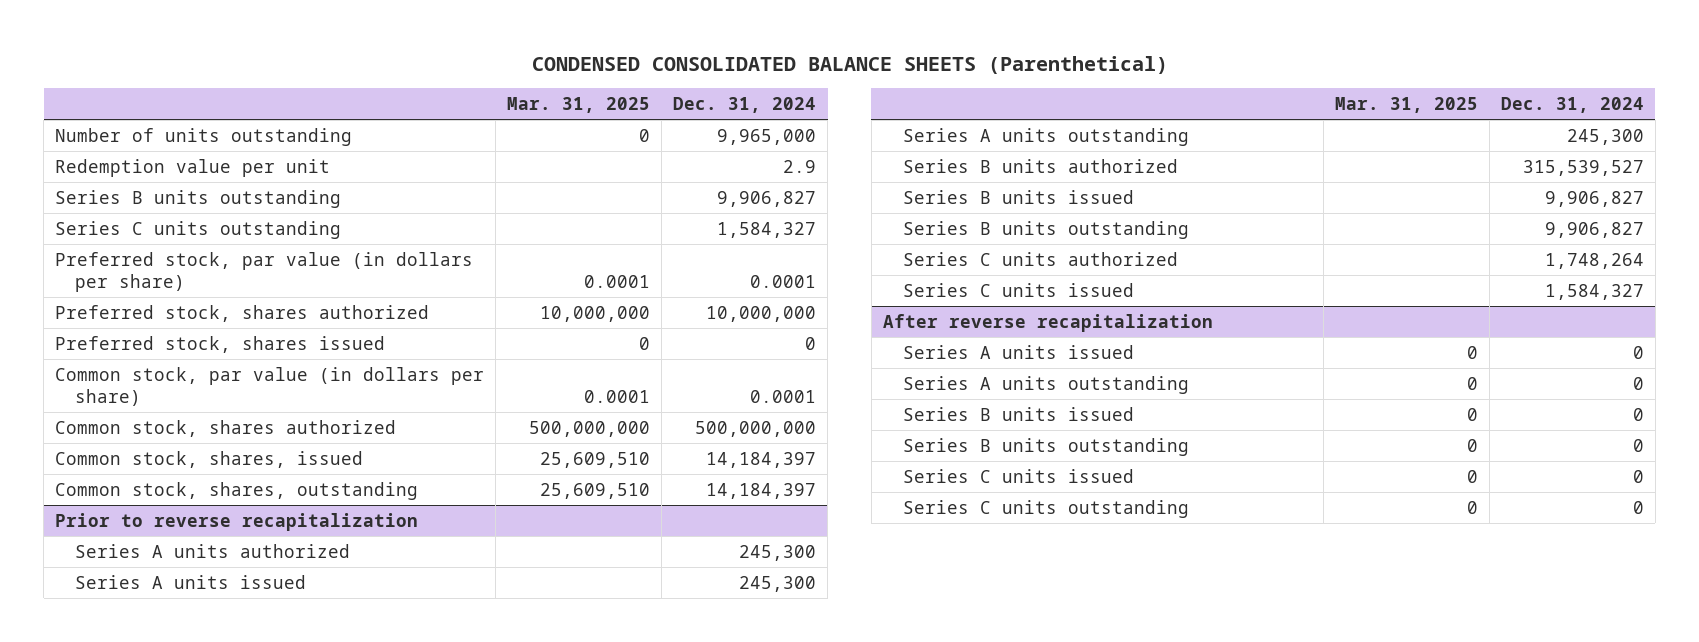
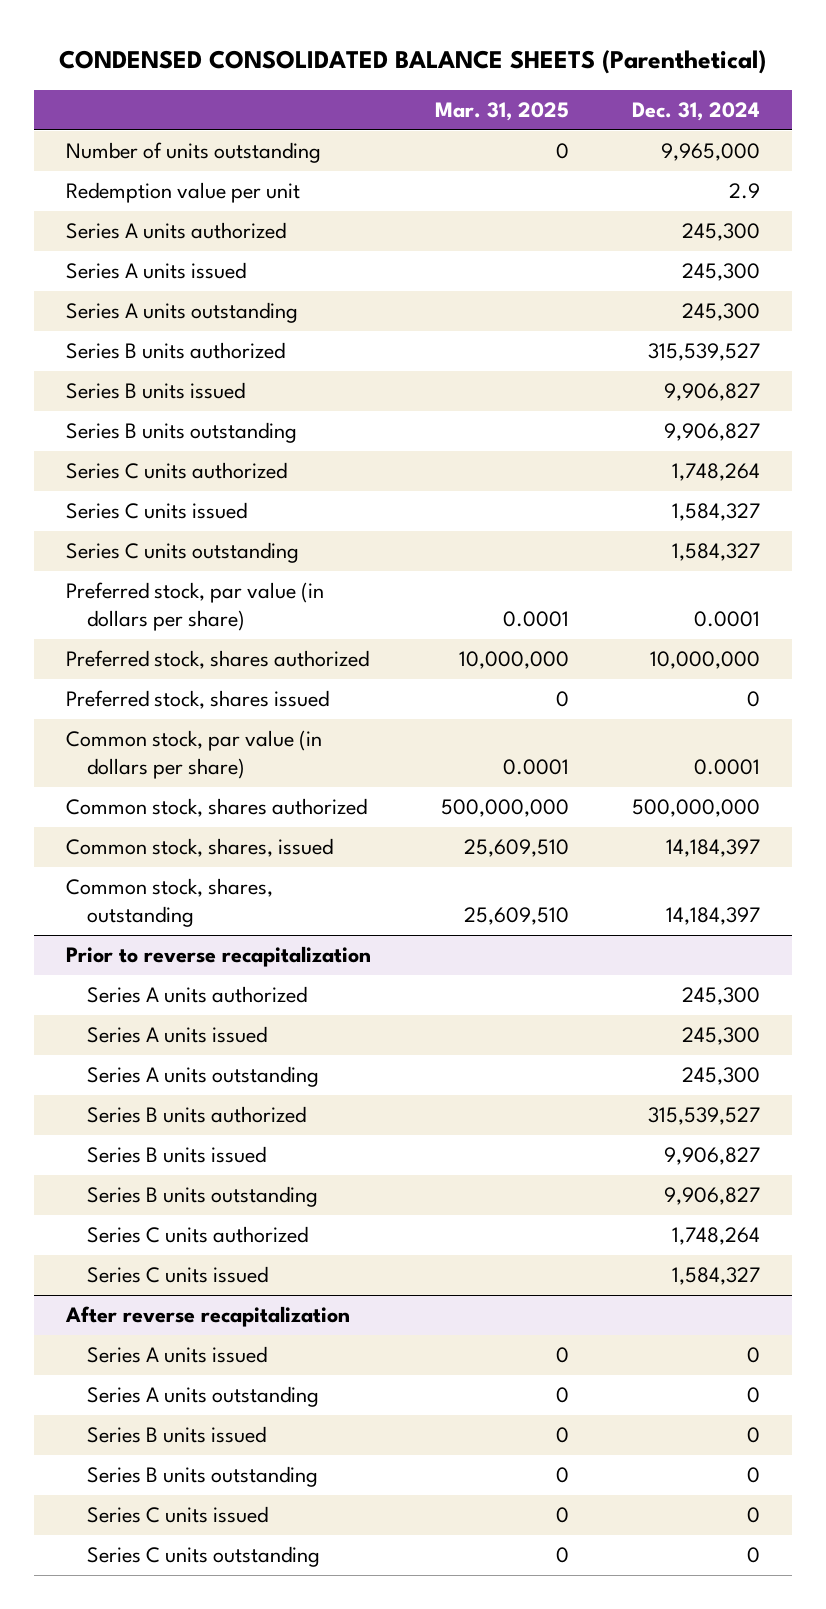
none -> [65,222,286,240] Series A units authorized
none -> [65,262,246,280] Series A units issued
none -> [65,302,298,324] Series A units outstanding
none -> [65,342,285,360] Series B units authorized
none -> [65,382,245,400] Series B units issued
none -> [65,462,287,480] Series C units authorized
none -> [65,502,247,520] Series C units issued

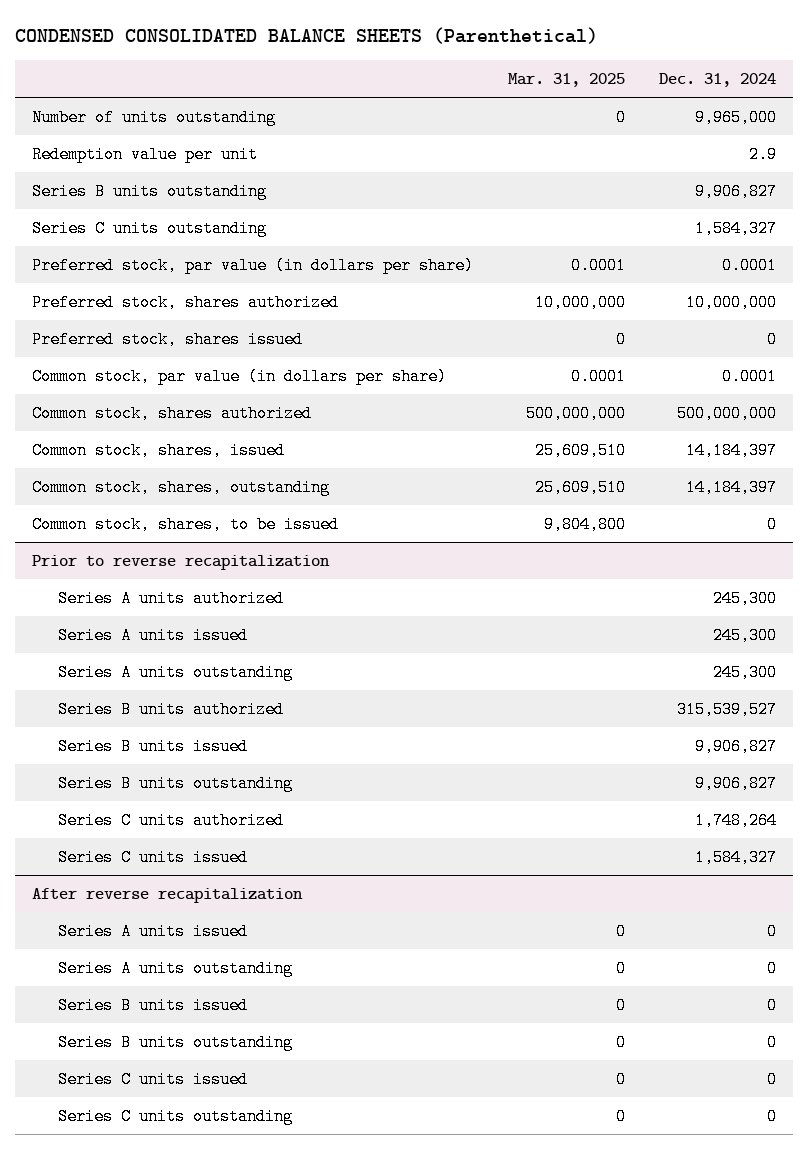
[65,222,286,240] Series A units authorized -> none
[65,262,246,280] Series A units issued -> none
[65,302,298,324] Series A units outstanding -> none
[65,342,285,360] Series B units authorized -> none
[65,382,245,400] Series B units issued -> none
[65,462,287,480] Series C units authorized -> none
[65,502,247,520] Series C units issued -> none
none -> [32,515,340,533] Common stock, shares, to be issued

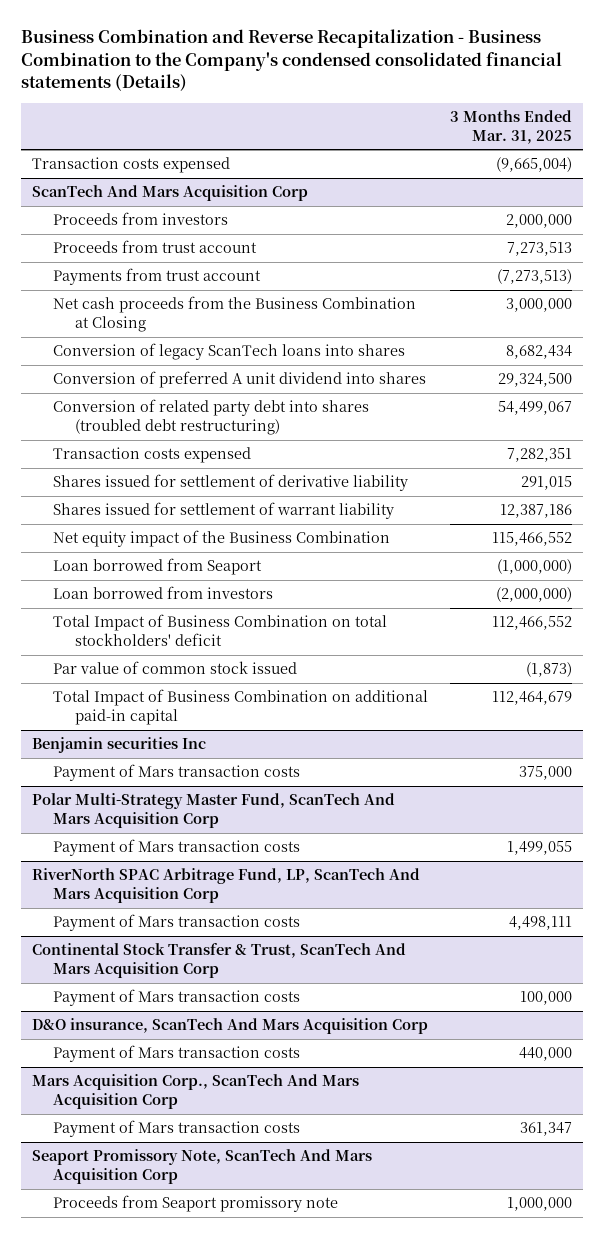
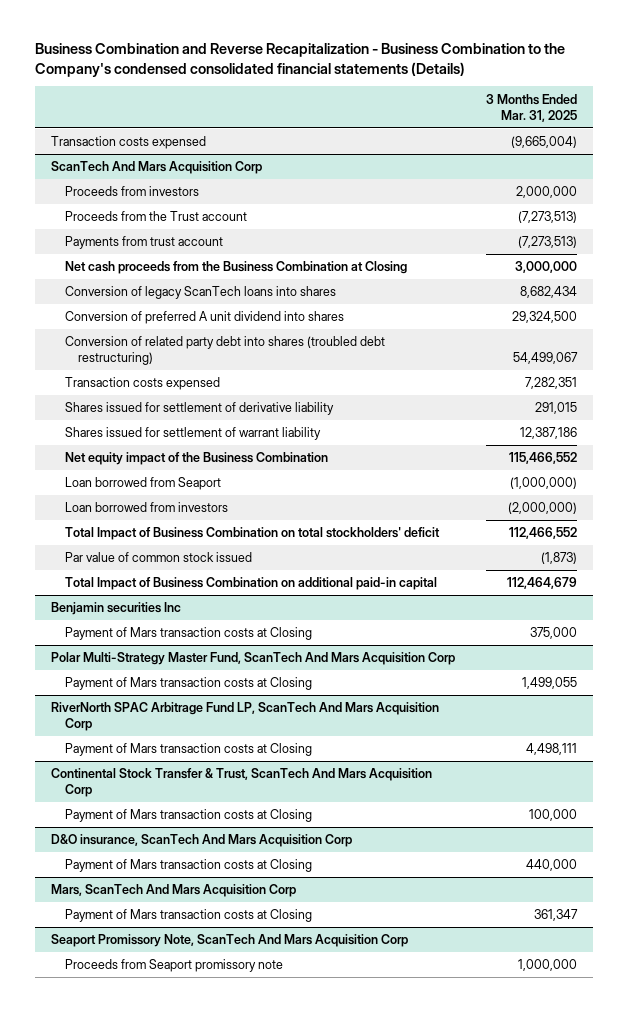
[53,240,258,254] Proceeds from trust account -> [64,211,247,222] Proceeds from the Trust account
[507,242,573,257] 7,273,513 -> [518,211,578,224] (7,273,513)
[53,764,301,782] Payment of Mars transaction costs -> [64,627,312,641] Payment of Mars transaction costs at Closing
[53,839,301,857] Payment of Mars transaction costs -> [64,677,312,691] Payment of Mars transaction costs at Closing
[31,868,420,903] RiverNorth SPAC Arbitrage Fund, LP, ScanTech And Mars Acquisition Corp -> [50,702,439,732] RiverNorth SPAC Arbitrage Fund LP, ScanTech And Mars Acquisition Corp
[53,914,301,932] Payment of Mars transaction costs -> [64,743,312,757] Payment of Mars transaction costs at Closing
[53,989,301,1007] Payment of Mars transaction costs -> [64,809,312,823] Payment of Mars transaction costs at Closing
[53,1045,301,1063] Payment of Mars transaction costs -> [64,859,312,873] Payment of Mars transaction costs at Closing
[31,1074,359,1109] Mars Acquisition Corp., ScanTech And Mars Acquisition Corp -> [50,884,296,898] Mars, ScanTech And Mars Acquisition Corp
[53,1120,301,1138] Payment of Mars transaction costs -> [64,909,312,923] Payment of Mars transaction costs at Closing

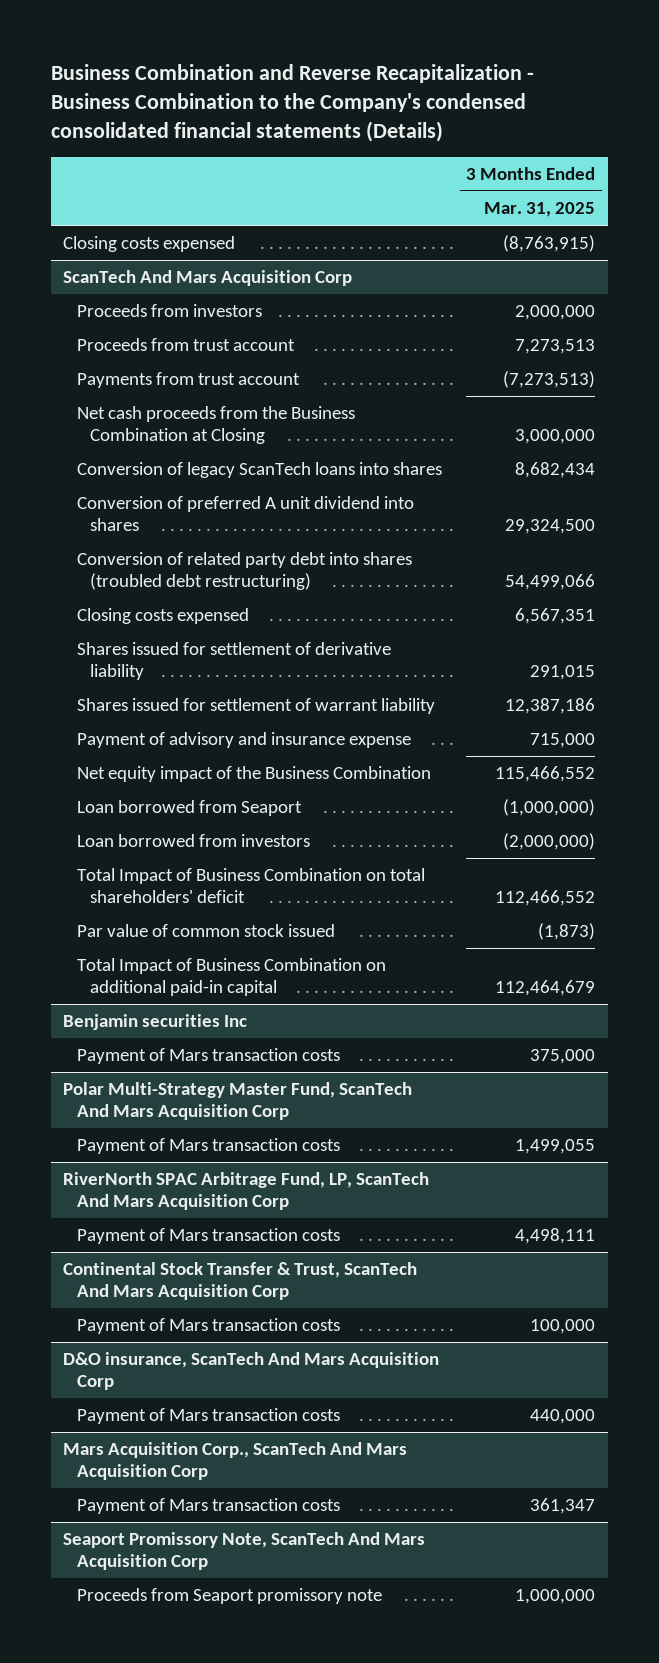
[50,136,206,150] Transaction costs expensed -> [63,236,236,253] Closing costs expensed
[511,136,578,149] (9,665,004) -> [503,235,596,253] (8,763,915)
[64,211,247,222] Proceeds from the Trust account -> [76,338,295,352] Proceeds from trust account
[518,211,578,224] (7,273,513) -> [515,339,596,355] 7,273,513
[513,352,579,365] 54,499,067 -> [505,573,596,590] 54,499,066
[64,377,220,391] Transaction costs expensed -> [76,608,249,625] Closing costs expensed
[525,377,578,390] 7,282,351 -> [515,608,596,625] 6,567,351
none -> [76,732,411,749] Payment of advisory and insurance expense
[64,527,440,541] Total Impact of Business Combination on total stockholders' deficit -> [76,868,425,903] Total Impact of Business Combination on total shareholders' deficit
[64,627,312,641] Payment of Mars transaction costs at Closing -> [76,1048,340,1065] Payment of Mars transaction costs
[64,677,312,691] Payment of Mars transaction costs at Closing -> [76,1138,340,1155] Payment of Mars transaction costs
[50,702,439,732] RiverNorth SPAC Arbitrage Fund LP, ScanTech And Mars Acquisition Corp -> [63,1172,430,1210] RiverNorth SPAC Arbitrage Fund, LP, ScanTech And Mars Acquisition Corp
[64,743,312,757] Payment of Mars transaction costs at Closing -> [76,1228,340,1245] Payment of Mars transaction costs
[64,809,312,823] Payment of Mars transaction costs at Closing -> [76,1318,340,1335] Payment of Mars transaction costs
[64,859,312,873] Payment of Mars transaction costs at Closing -> [76,1408,340,1425] Payment of Mars transaction costs
[50,884,296,898] Mars, ScanTech And Mars Acquisition Corp -> [63,1442,408,1480] Mars Acquisition Corp., ScanTech And Mars Acquisition Corp
[64,909,312,923] Payment of Mars transaction costs at Closing -> [76,1498,340,1515] Payment of Mars transaction costs

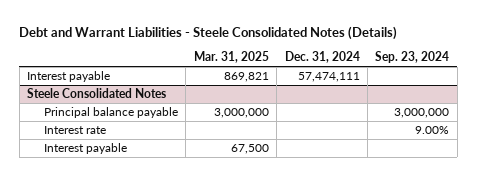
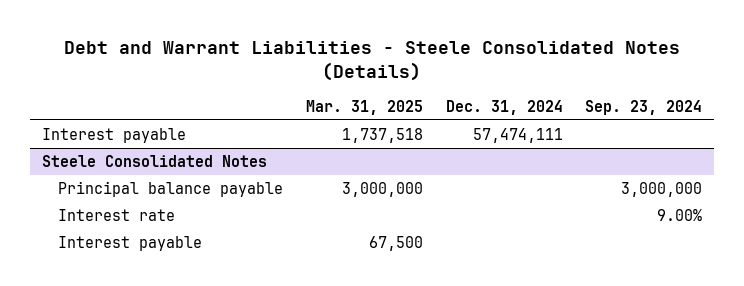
[223,71,269,82] 869,821 -> [341,127,423,143] 1,737,518

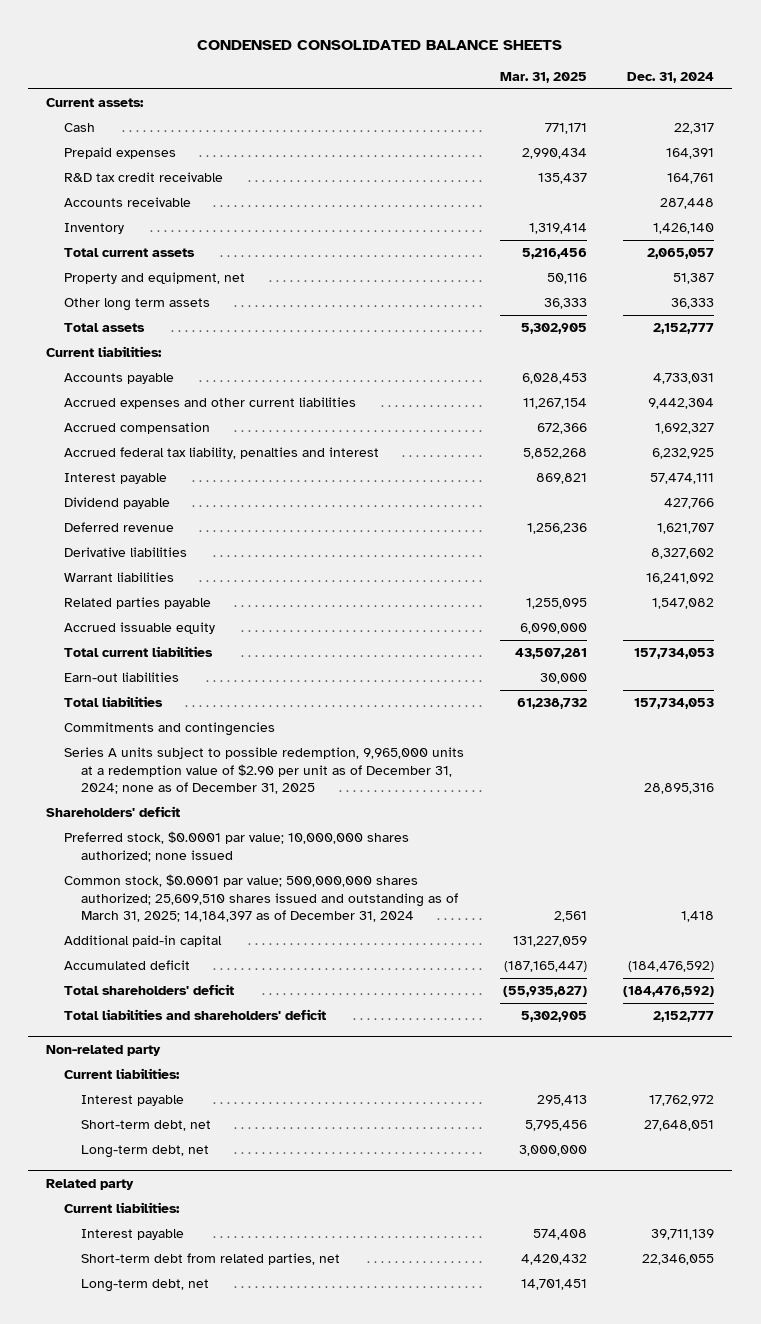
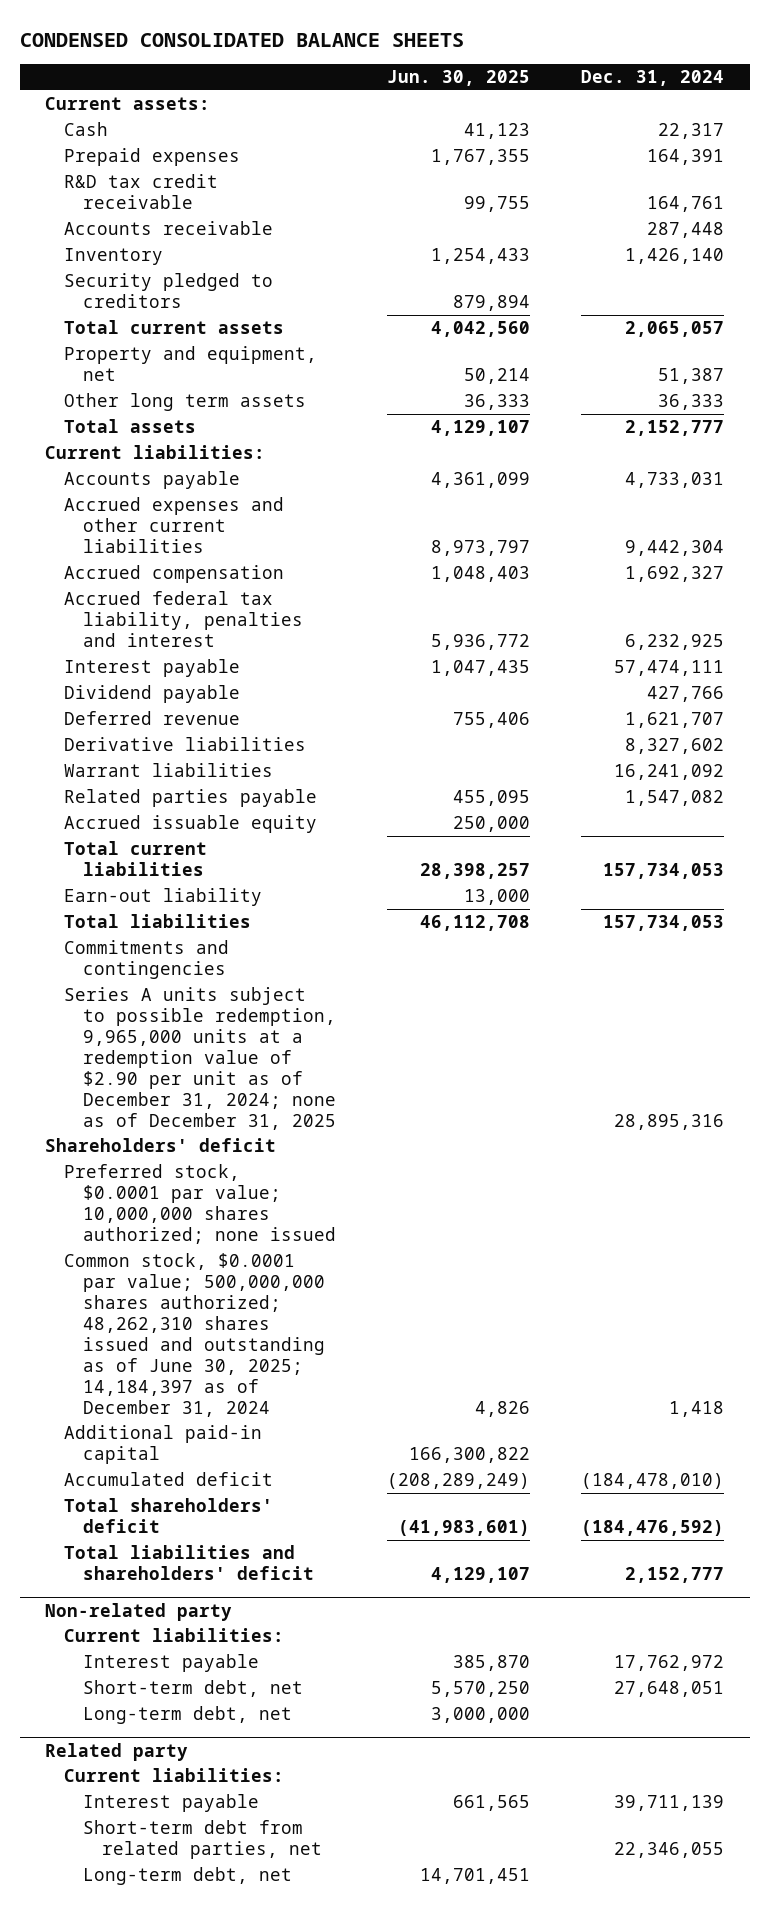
[500,71,588,83] Mar. 31, 2025 -> none
none -> [387,70,531,87] Jun. 30, 2025
none -> [64,273,274,309] Security pledged to creditors
[63,672,179,683] Earn-out liabilities -> [64,888,263,907] Earn-out liability
[63,874,459,923] Common stock, $0.0001 par value; 500,000,000 shares authorized; 25,609,510 shares issued and outstanding as of March 31, 2025; 14,184,397 as of December 31, 2024 -> [64,1253,325,1417] Common stock, $0.0001 par value; 500,000,000 shares authorized; 48,262,310 shares issued and outstanding as of June 30, 2025; 14,184,397 as of December 31, 2024
[628,961,715,973] (184,476,592) -> [581,1473,725,1490] (184,478,010)

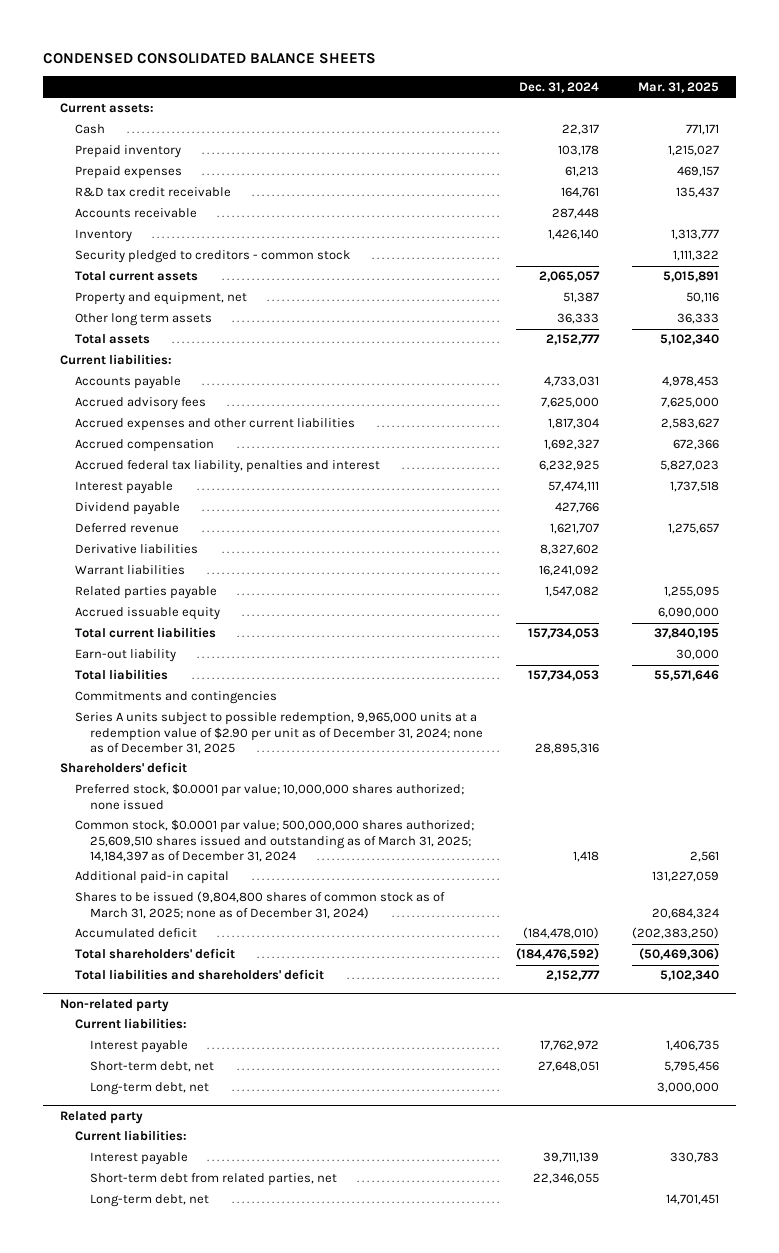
[387,70,531,87] Jun. 30, 2025 -> none
none -> [638,81,720,93] Mar. 31, 2025
none -> [74,145,181,159] Prepaid inventory
[647,149,725,166] 164,391 -> [564,166,599,178] 61,213
[64,273,274,309] Security pledged to creditors -> [74,250,350,264] Security pledged to creditors - common stock
none -> [74,397,206,411] Accrued advisory fees
[625,540,725,557] 9,442,304 -> [547,418,599,430] 1,817,304
[64,1253,325,1417] Common stock, $0.0001 par value; 500,000,000 shares authorized; 48,262,310 shares issued and outstanding as of June 30, 2025; 14,184,397 as of December 31, 2024 -> [74,819,474,862] Common stock, $0.0001 par value; 500,000,000 shares authorized; 25,609,510 shares issued and outstanding as of March 31, 2025; 14,184,397 as of December 31, 2024
none -> [74,891,445,919] Shares to be issued (9,804,800 shares of common stock as of March 31, 2025; none as of December 31, 2024)

